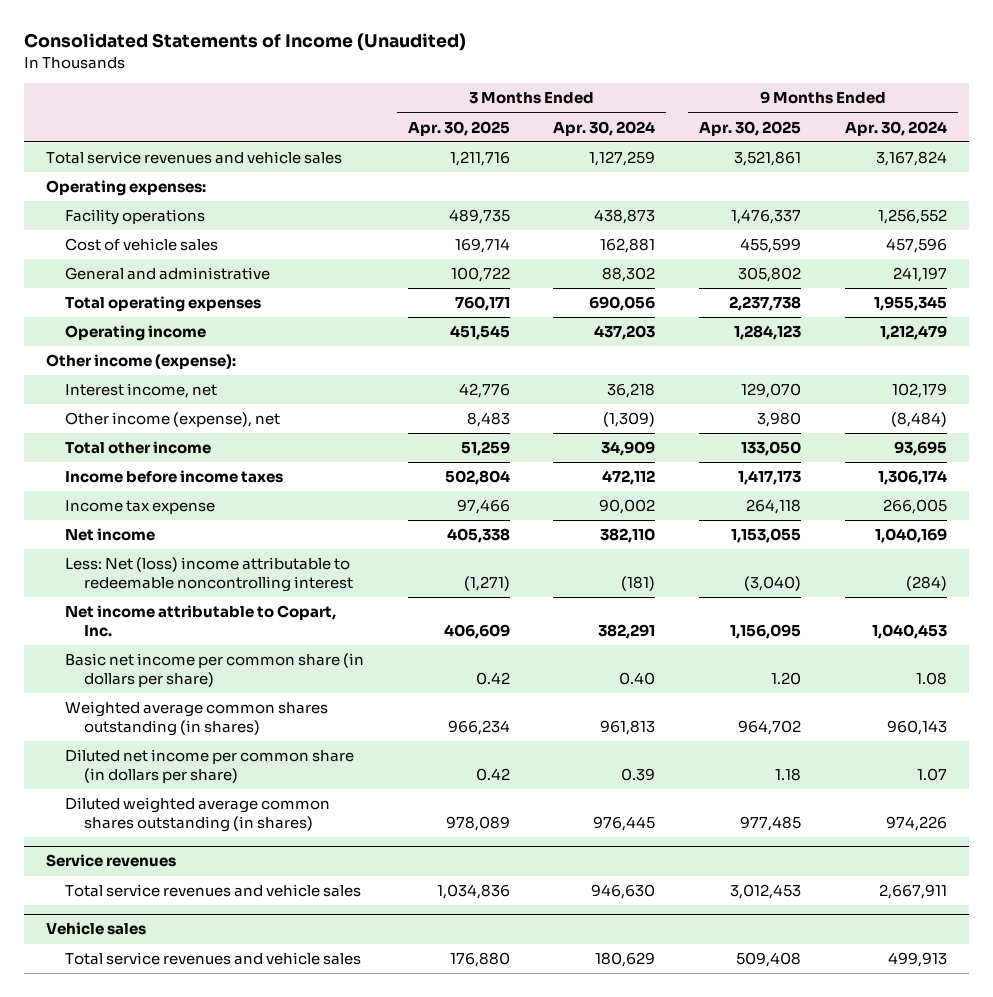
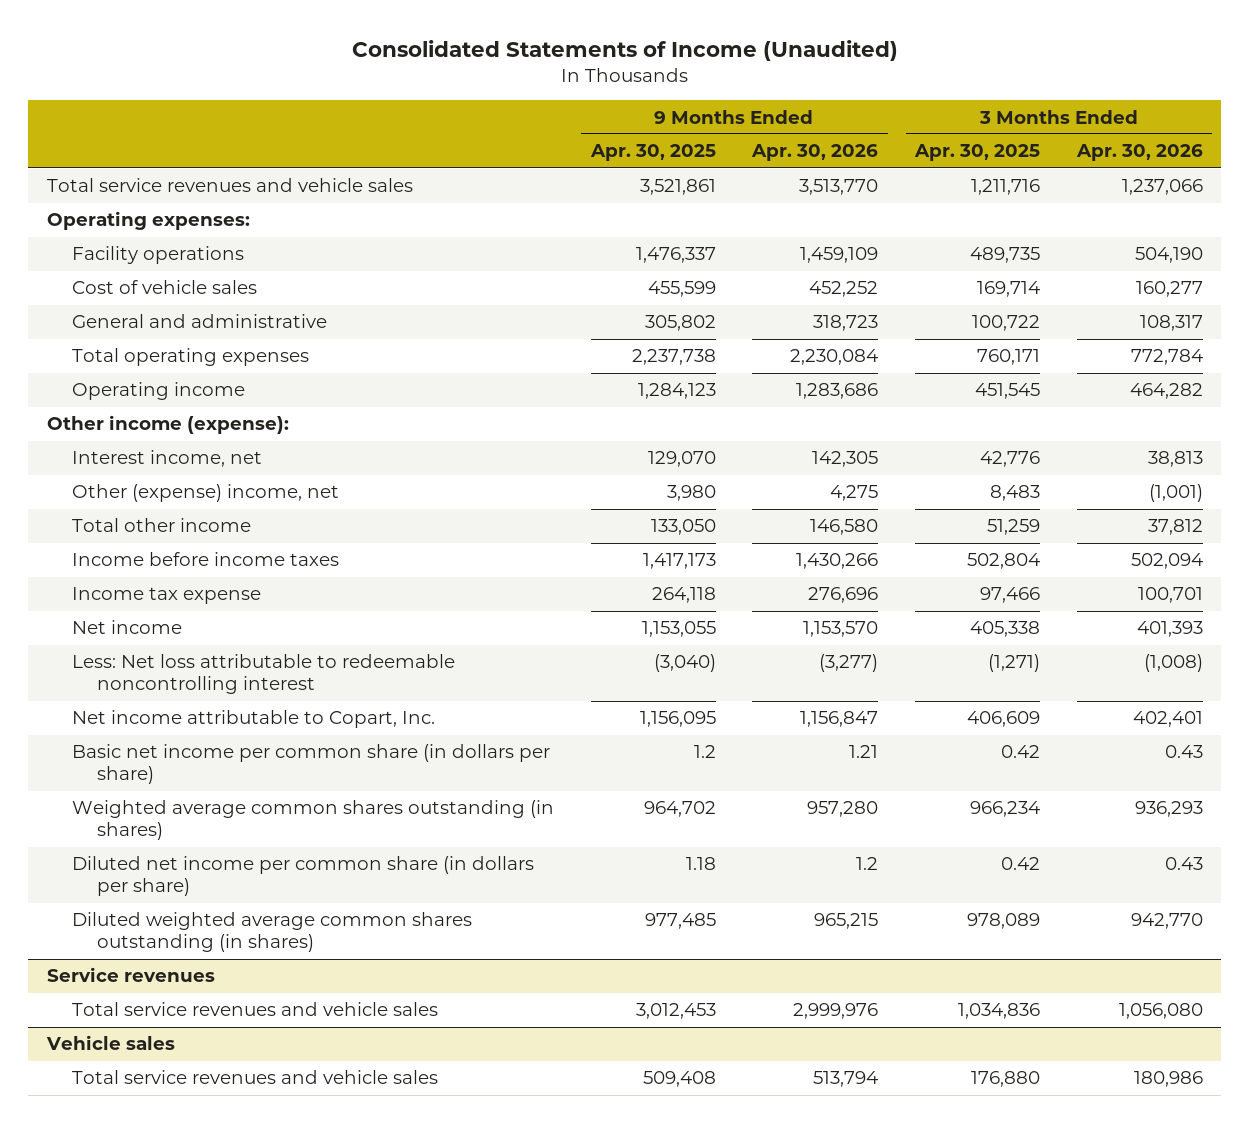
[553,120,656,136] Apr. 30, 2024 -> none
[845,120,948,136] Apr. 30, 2024 -> none
none -> [751,144,879,162] Apr. 30, 2026
none -> [1075,144,1203,162] Apr. 30, 2026
[64,412,280,428] Other income (expense), net -> [71,484,339,503] Other (expense) income, net
[64,557,353,592] Less: Net (loss) income attributable to redeemable noncontrolling interest -> [71,654,455,695] Less: Net loss attributable to redeemable noncontrolling interest
[771,671,802,685] 1.20 -> [693,745,716,759] 1.2

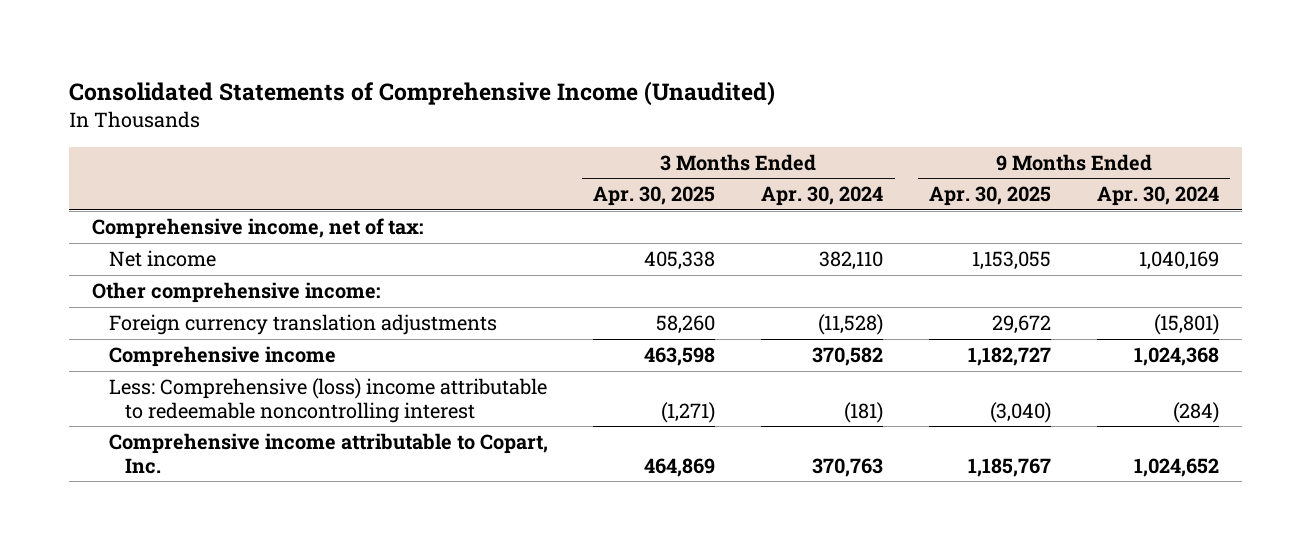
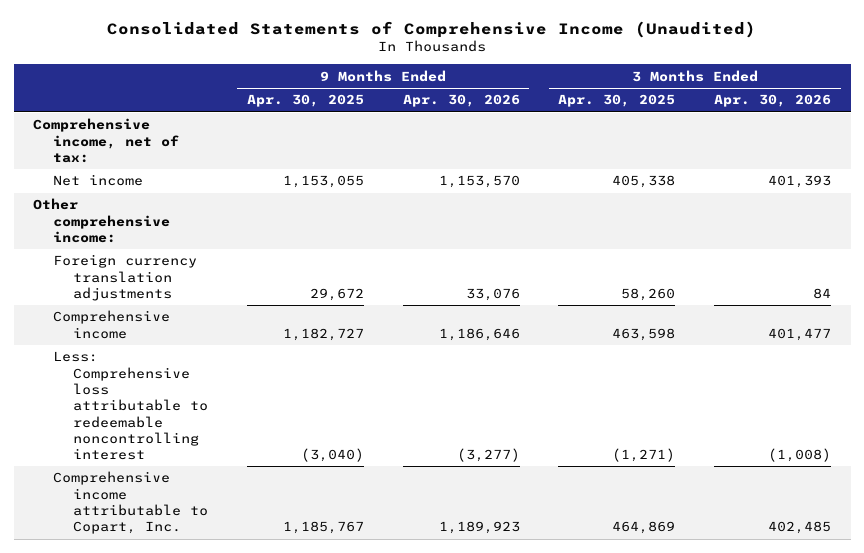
[761,186,884,207] Apr. 30, 2024 -> none
[1096,186,1219,207] Apr. 30, 2024 -> none
none -> [402,94,520,108] Apr. 30, 2026
none -> [714,94,832,108] Apr. 30, 2026
[108,377,547,423] Less: Comprehensive (loss) income attributable to redeemable noncontrolling interest -> [52,351,208,461] Less: Comprehensive loss attributable to redeemable noncontrolling interest

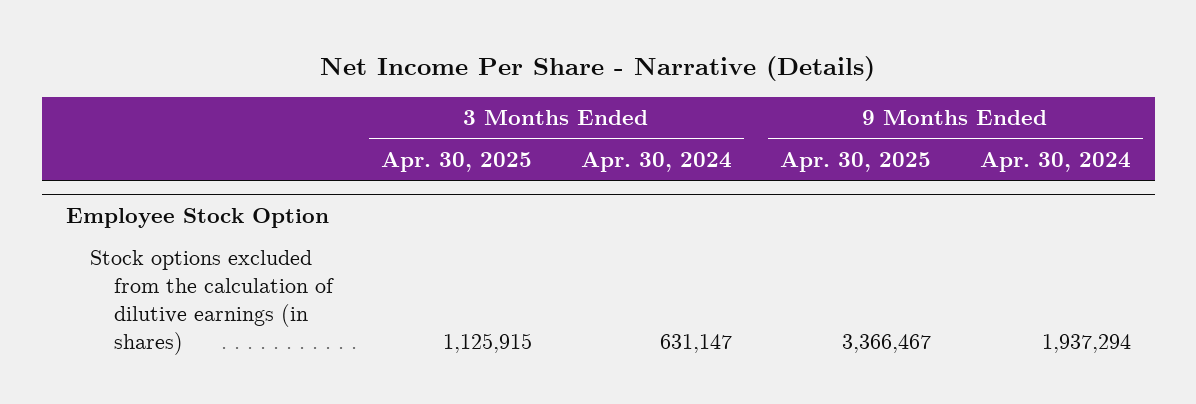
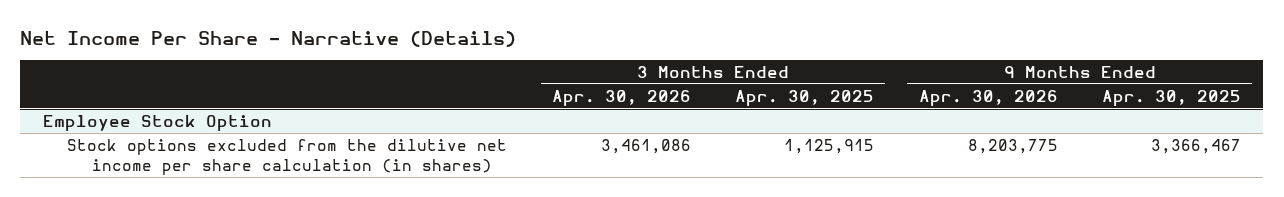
[580,151,732,172] Apr. 30, 2024 -> none
[979,151,1131,172] Apr. 30, 2024 -> none
none -> [551,89,691,106] Apr. 30, 2026
none -> [918,89,1058,106] Apr. 30, 2026
[89,250,334,355] Stock options excluded from the calculation of dilutive earnings (in shares) -> [67,138,508,175] Stock options excluded from the dilutive net income per share calculation (in shares)

